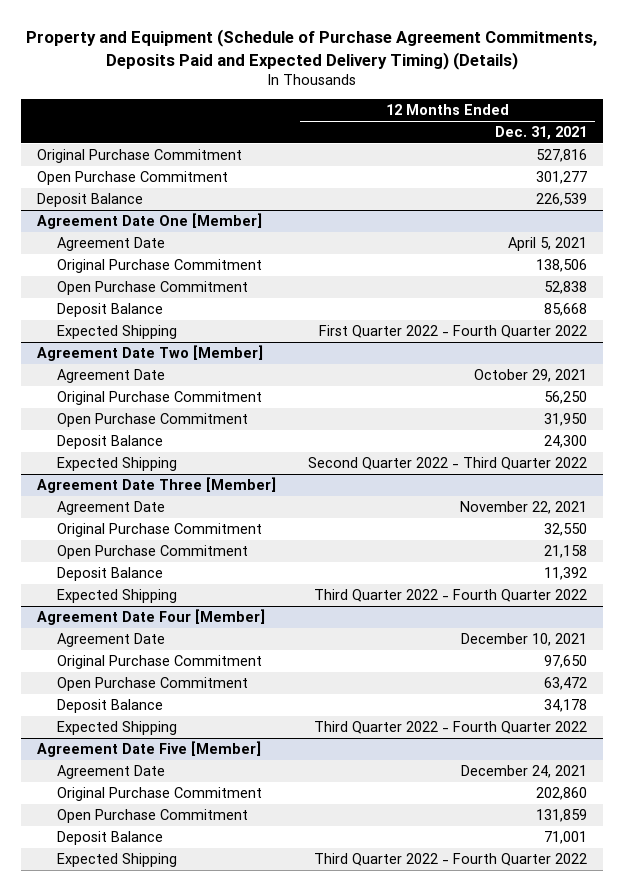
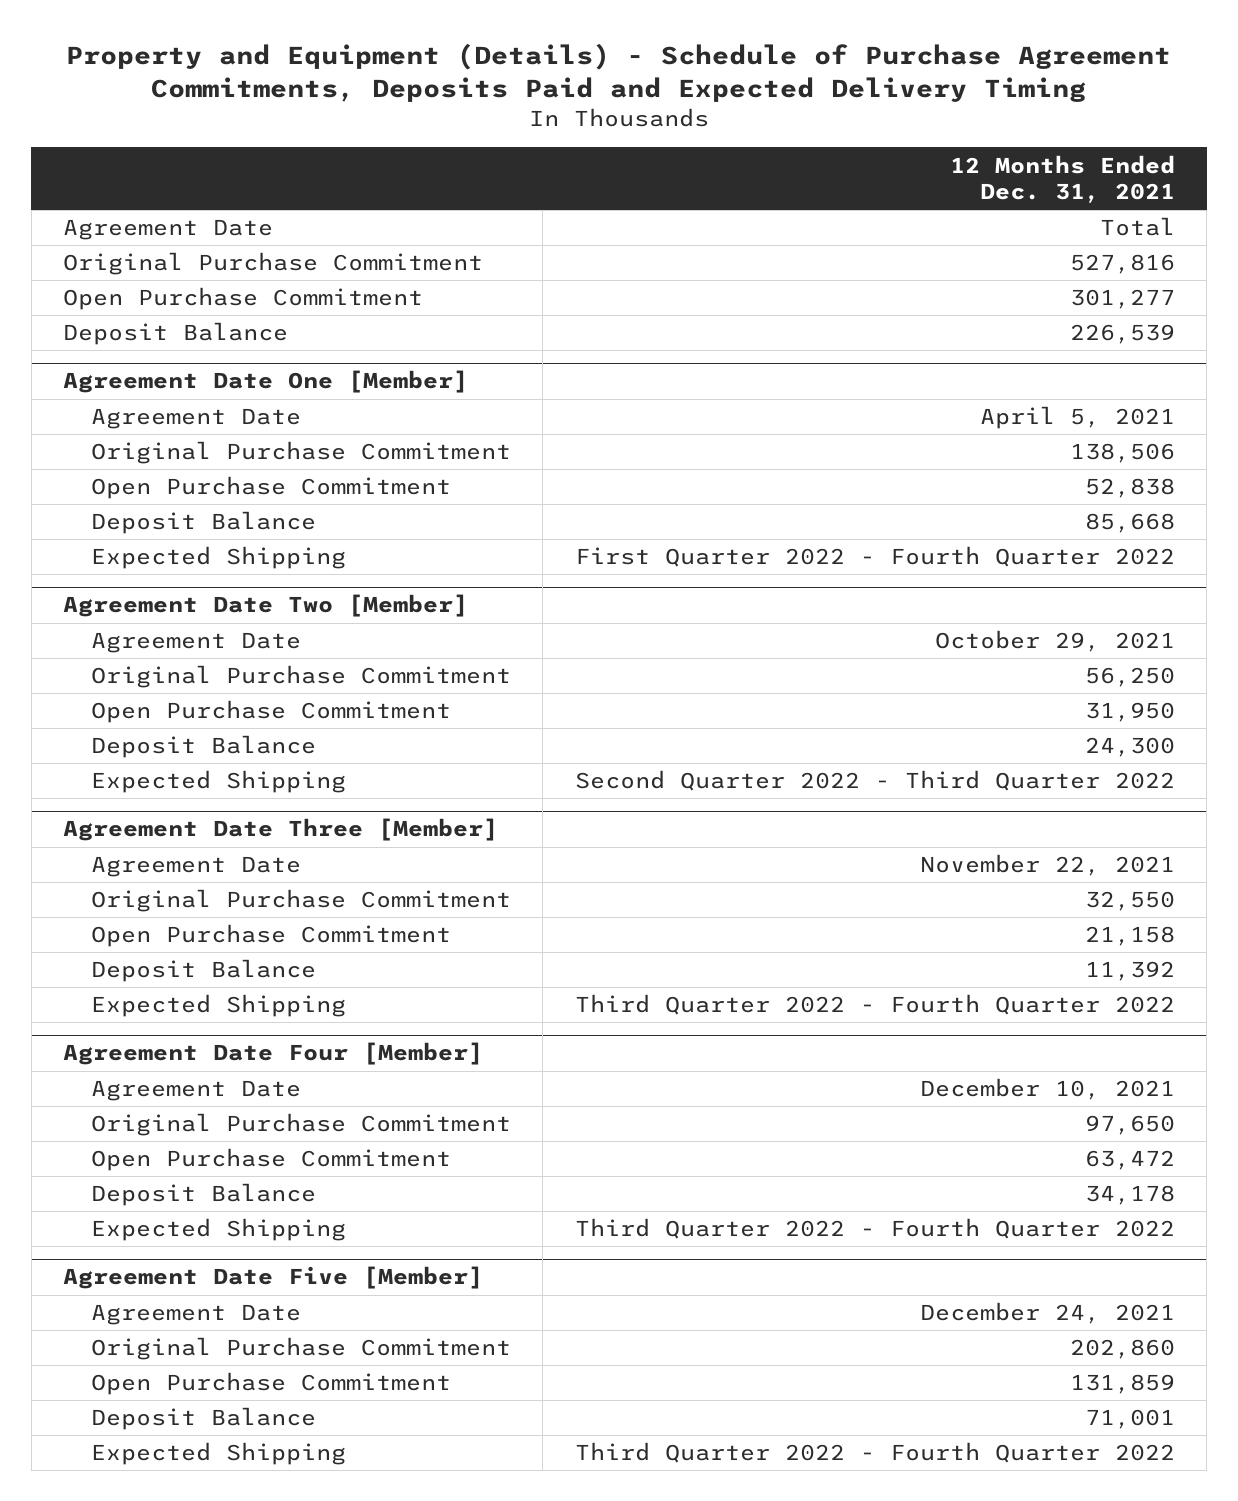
[26,29,598,70] Property and Equipment (Schedule of Purchase Agreement Commitments, Deposits Paid and Expected Delivery Timing) (Details) -> [65,43,1171,103] Property and Equipment (Details) - Schedule of Purchase Agreement Commitments, Deposits Paid and Expected Delivery Timing
none -> [63,219,274,241] Agreement Date

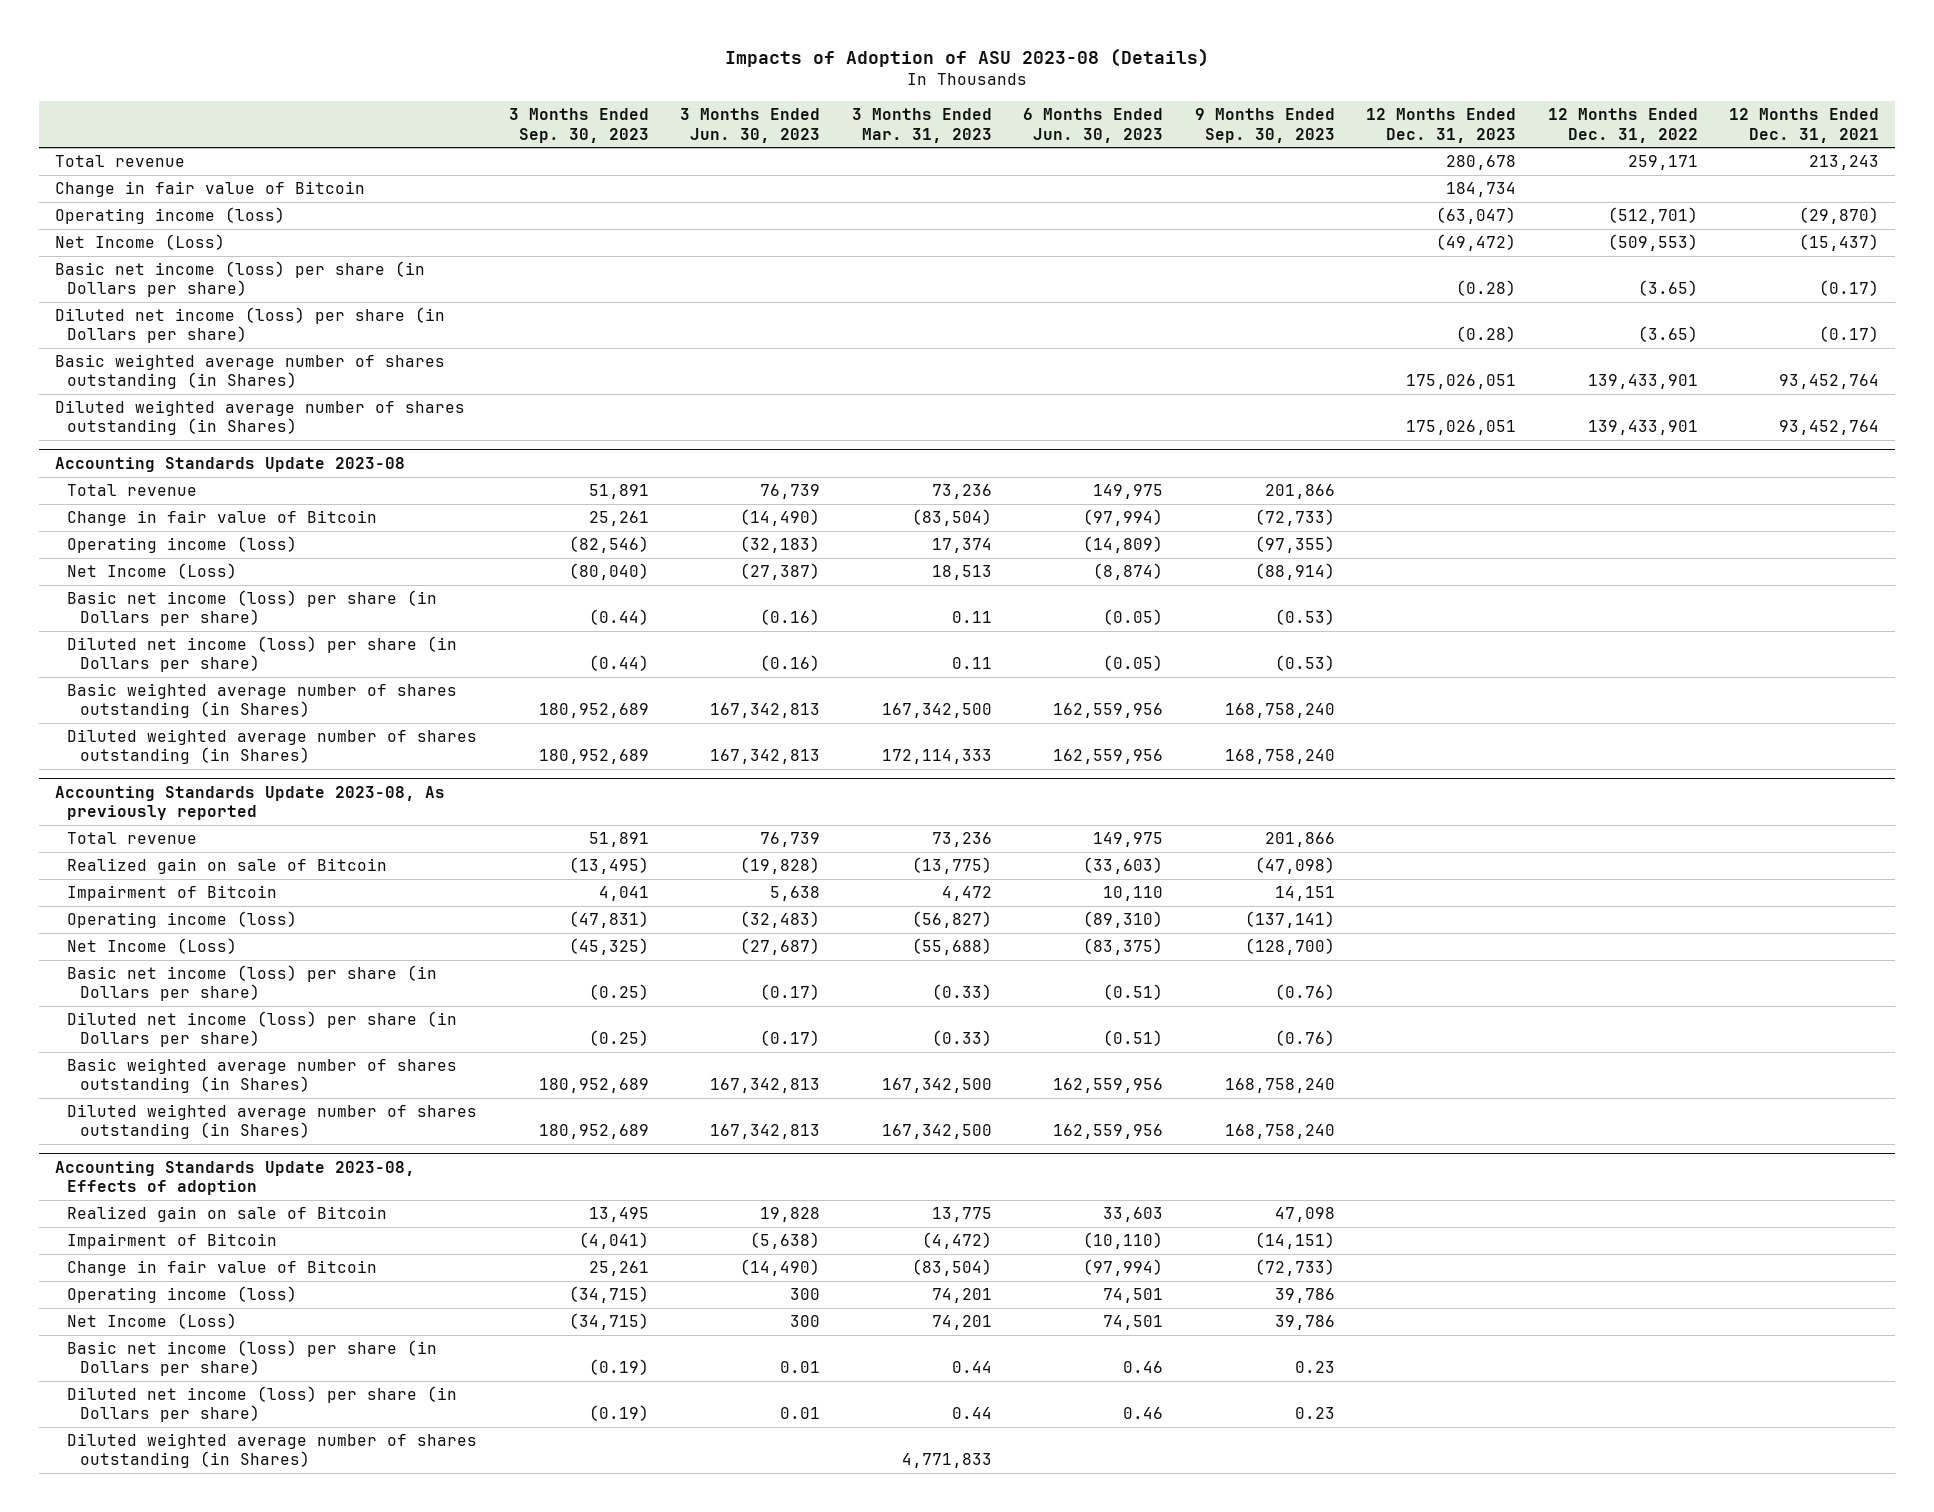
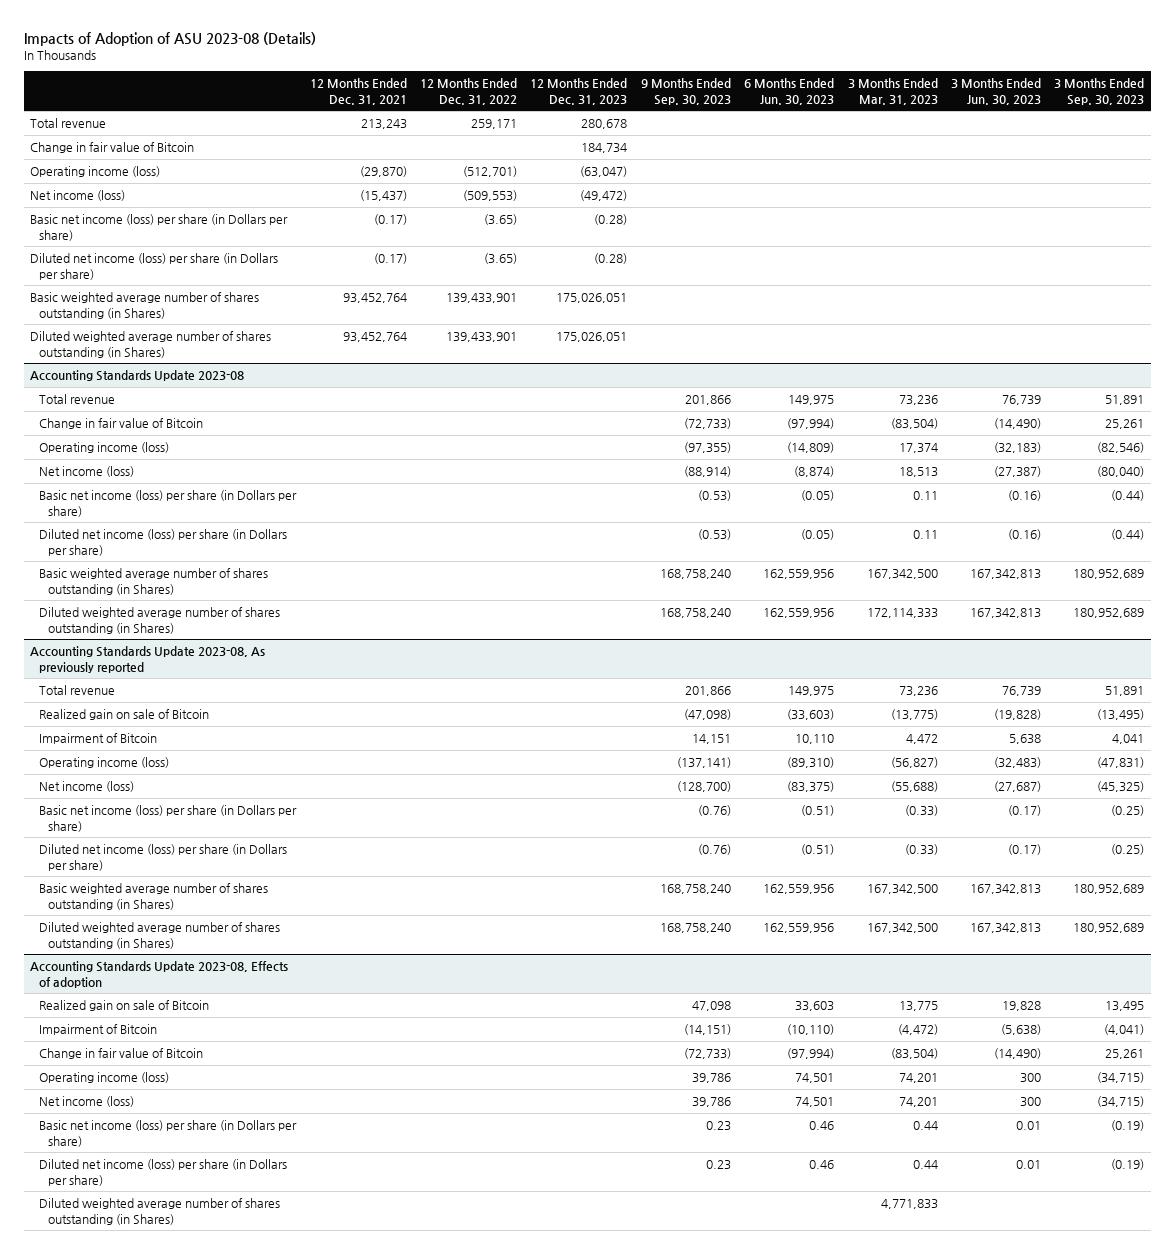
[55,234,226,251] Net Income (Loss) -> [30,190,126,202] Net income (loss)
[67,563,238,580] Net Income (Loss) -> [39,466,135,478] Net income (loss)
[67,938,238,955] Net Income (Loss) -> [39,781,135,793] Net income (loss)
[67,1313,238,1330] Net Income (Loss) -> [39,1096,135,1108] Net income (loss)

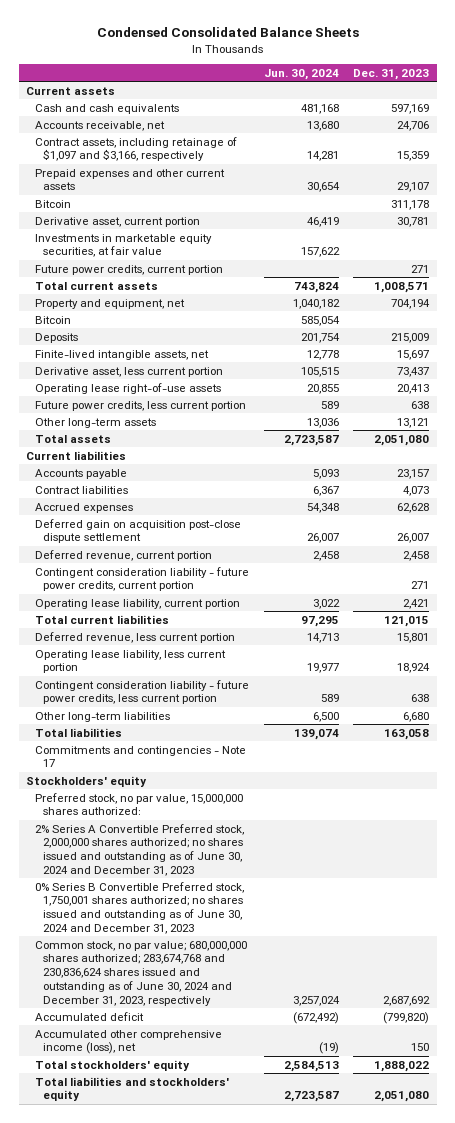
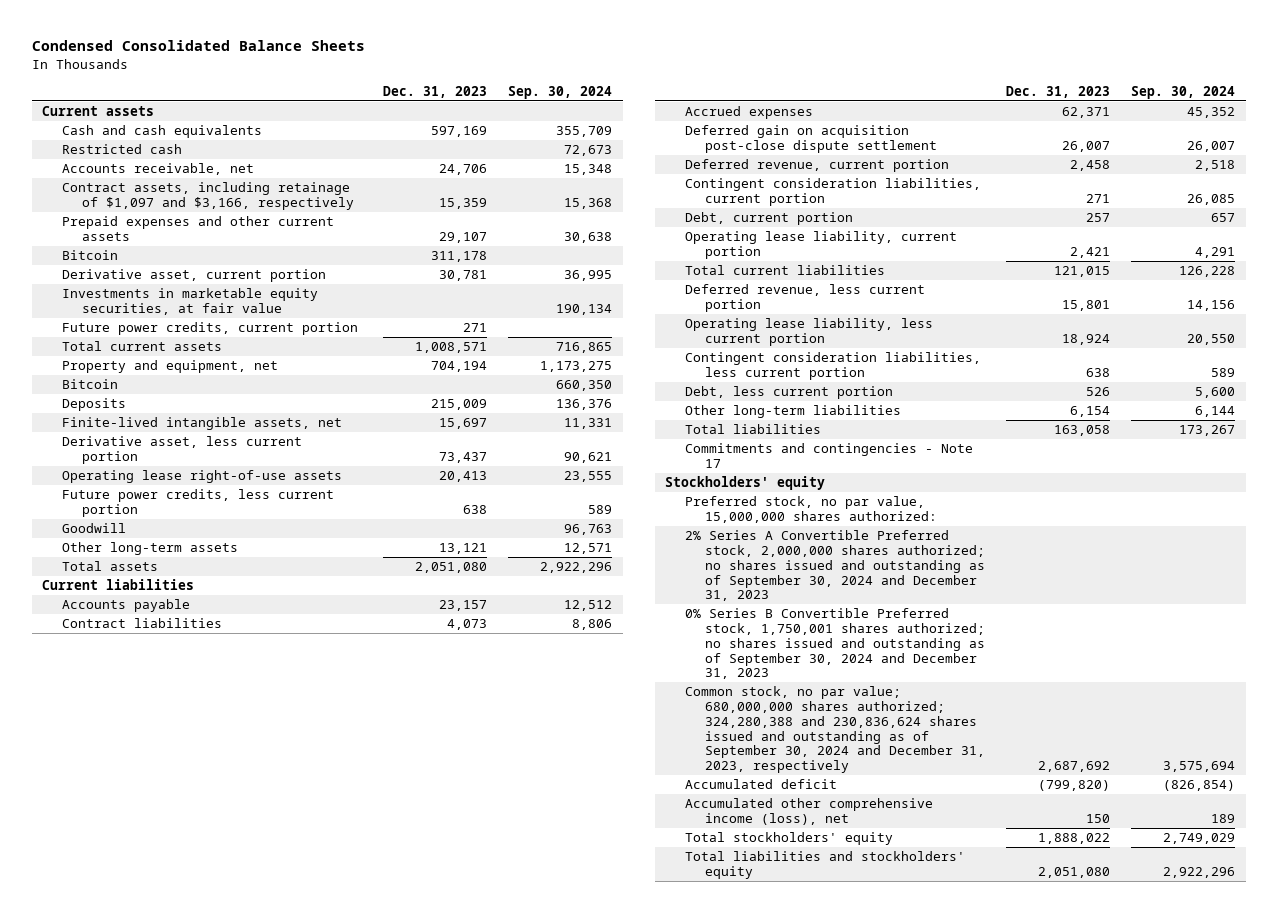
[263,69,339,81] Jun. 30, 2024 -> none
none -> [508,85,613,99] Sep. 30, 2024
none -> [62,144,183,155] Restricted cash
none -> [62,523,127,534] Goodwill
[397,502,430,513] 62,628 -> [1062,107,1111,119] 62,371
[34,566,249,592] Contingent consideration liability - future power credits, current portion -> [685,178,982,207] Contingent consideration liabilities, current portion
none -> [685,212,854,226] Debt, current portion
[34,679,249,705] Contingent consideration liability - future power credits, less current portion -> [685,352,982,381] Contingent consideration liabilities, less current portion
none -> [685,386,894,400] Debt, less current portion
[403,711,430,722] 6,680 -> [1070,406,1111,418] 6,154
[34,823,244,877] 2% Series A Convertible Preferred stock, 2,000,000 shares authorized; no shares issued and outstanding as of June 30, 2024 and December 31, 2023 -> [685,530,986,602] 2% Series A Convertible Preferred stock, 2,000,000 shares authorized; no shares issued and outstanding as of September 30, 2024 and December 31, 2023
[34,881,244,935] 0% Series B Convertible Preferred stock, 1,750,001 shares authorized; no shares issued and outstanding as of June 30, 2024 and December 31, 2023 -> [685,608,986,680] 0% Series B Convertible Preferred stock, 1,750,001 shares authorized; no shares issued and outstanding as of September 30, 2024 and December 31, 2023
[34,940,247,1006] Common stock, no par value; 680,000,000 shares authorized; 283,674,768 and 230,836,624 shares issued and outstanding as of June 30, 2024 and December 31, 2023, respectively -> [685,686,986,774] Common stock, no par value; 680,000,000 shares authorized; 324,280,388 and 230,836,624 shares issued and outstanding as of September 30, 2024 and December 31, 2023, respectively

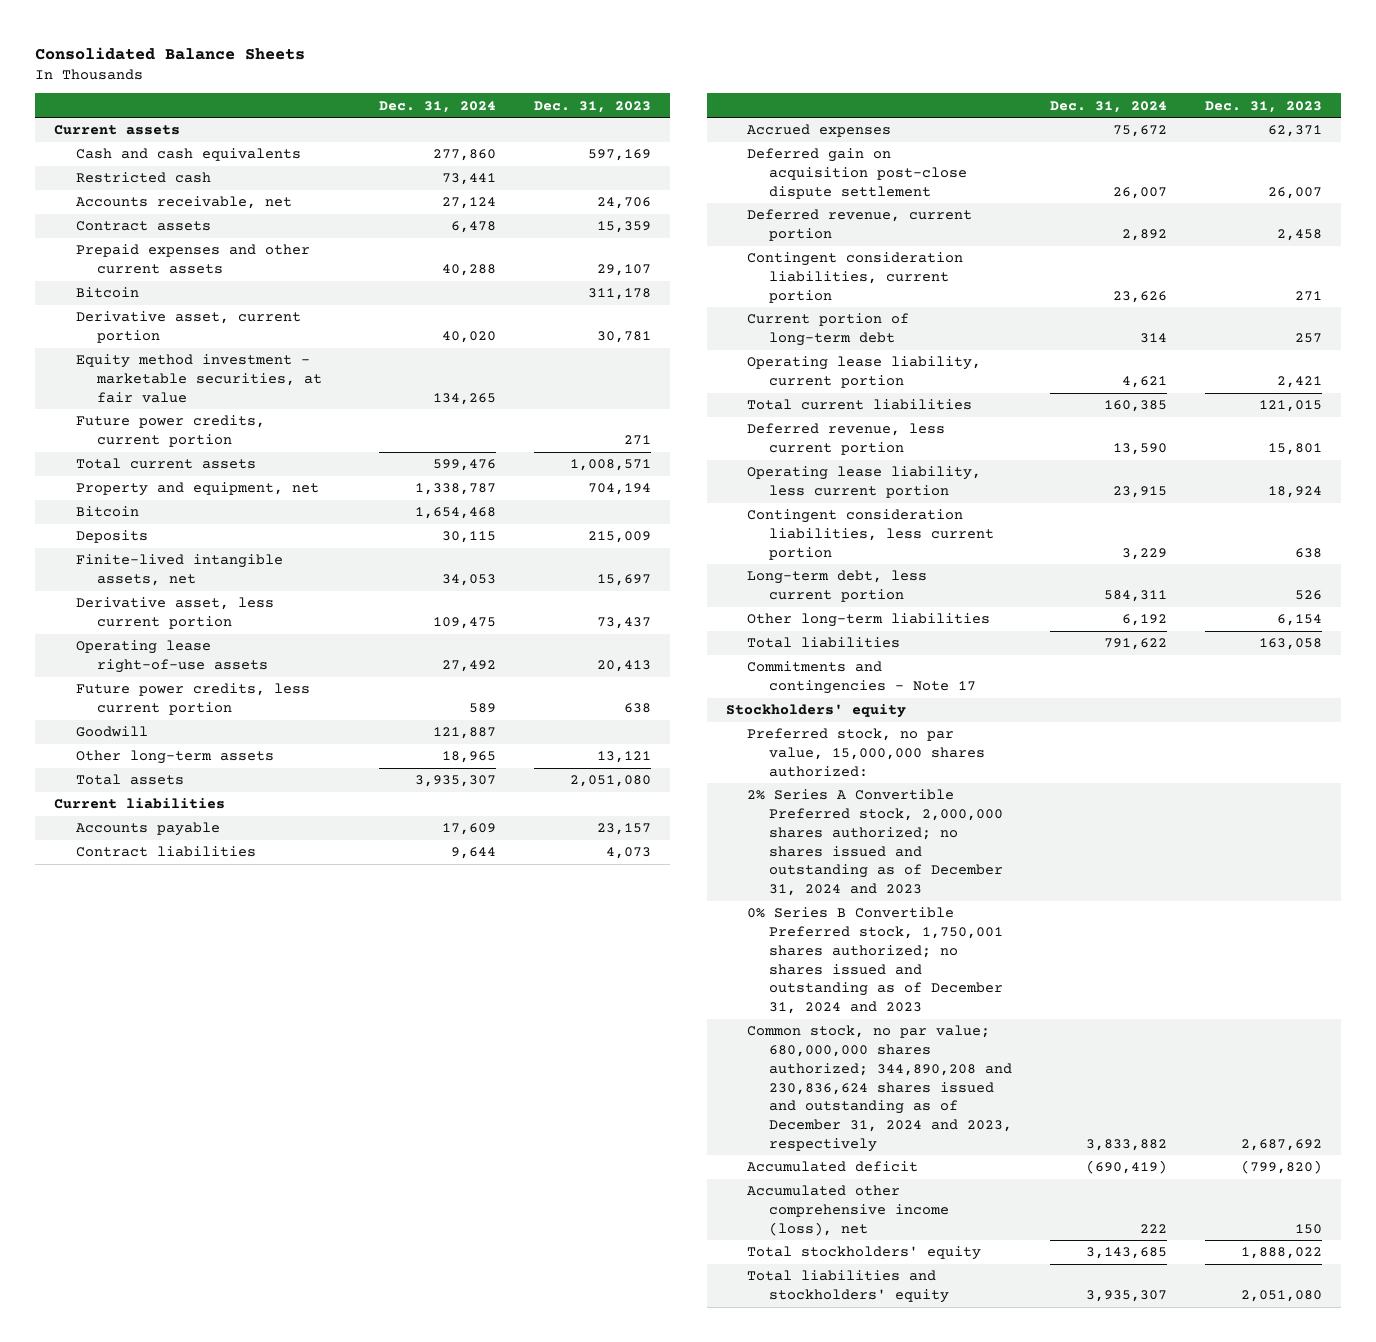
[31,40,365,52] Condensed Consolidated Balance Sheets -> [35,46,306,60] Consolidated Balance Sheets
[508,85,613,99] Sep. 30, 2024 -> none
none -> [378,100,496,113] Dec. 31, 2024
[62,182,354,211] Contract assets, including retainage of $1,097 and $3,166, respectively -> [75,221,211,232] Contract assets
[62,288,319,316] Investments in marketable equity securities, at fair value -> [75,354,323,403] Equity method investment - marketable securities, at fair value
[685,212,854,226] Debt, current portion -> [747,313,910,347] Current portion of long-term debt
[685,386,894,400] Debt, less current portion -> [747,570,928,603] Long-term debt, less current portion
[685,530,986,602] 2% Series A Convertible Preferred stock, 2,000,000 shares authorized; no shares issued and outstanding as of September 30, 2024 and December 31, 2023 -> [747,789,1003,897] 2% Series A Convertible Preferred stock, 2,000,000 shares authorized; no shares issued and outstanding as of December 31, 2024 and 2023
[685,608,986,680] 0% Series B Convertible Preferred stock, 1,750,001 shares authorized; no shares issued and outstanding as of September 30, 2024 and December 31, 2023 -> [747,907,1003,1015] 0% Series B Convertible Preferred stock, 1,750,001 shares authorized; no shares issued and outstanding as of December 31, 2024 and 2023
[685,686,986,774] Common stock, no par value; 680,000,000 shares authorized; 324,280,388 and 230,836,624 shares issued and outstanding as of September 30, 2024 and December 31, 2023, respectively -> [747,1025,1012,1152] Common stock, no par value; 680,000,000 shares authorized; 344,890,208 and 230,836,624 shares issued and outstanding as of December 31, 2024 and 2023, respectively

